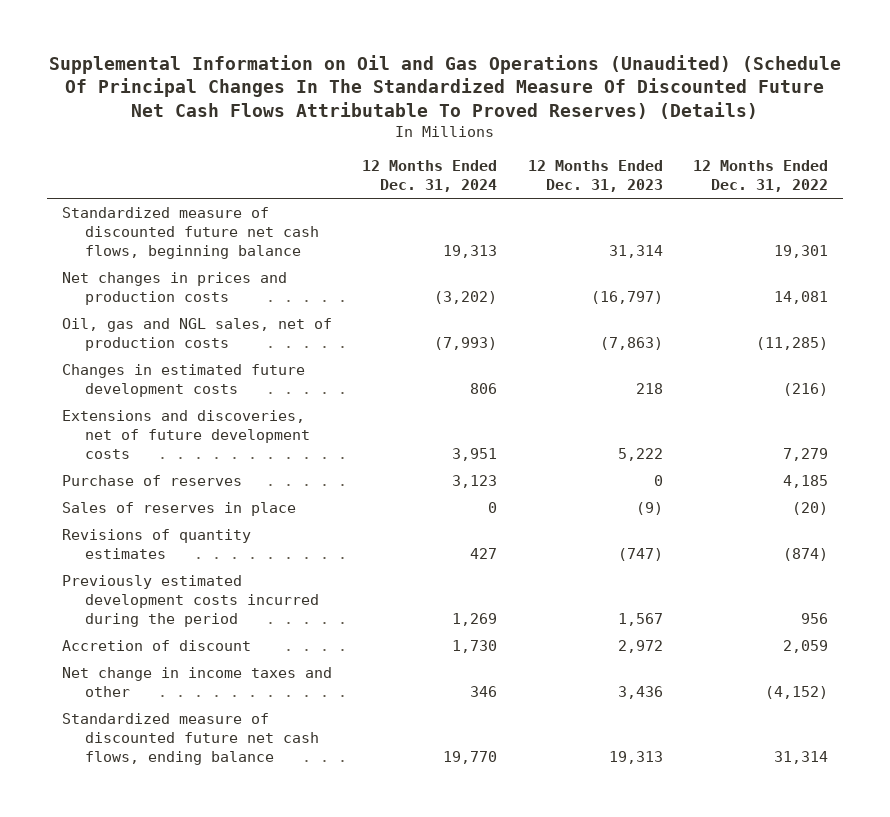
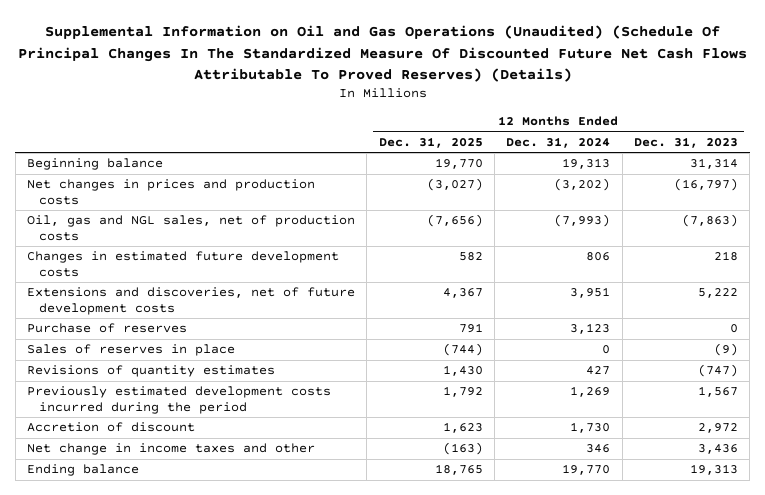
[692,160,828,193] 12 Months Ended Dec. 31, 2022 -> none
none -> [378,136,483,148] Dec. 31, 2025
[61,207,319,259] Standardized measure of discounted future net cash flows, beginning balance -> [27,158,164,171] Beginning balance
[61,713,319,765] Standardized measure of discounted future net cash flows, ending balance -> [27,464,140,477] Ending balance

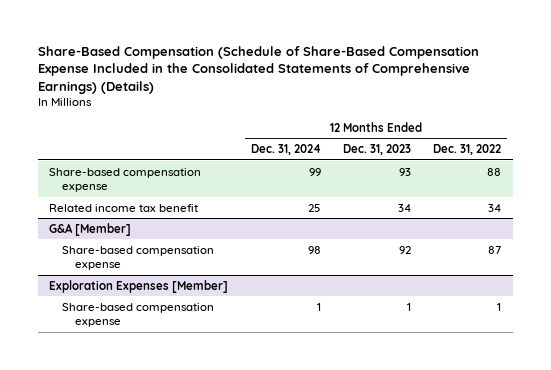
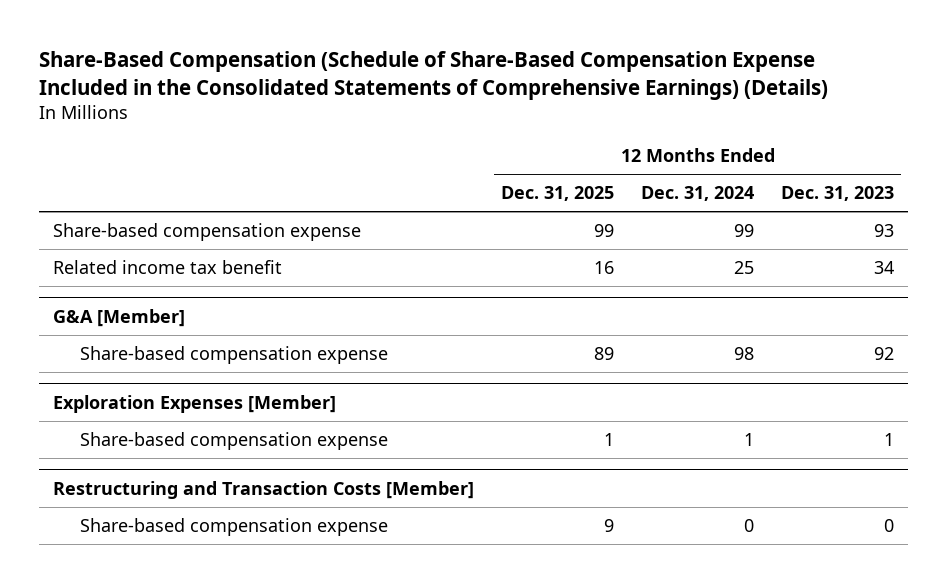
[433,143,502,155] Dec. 31, 2022 -> none
none -> [500,186,614,202] Dec. 31, 2025
none -> [52,480,474,499] Restructuring and Transaction Costs [Member]
none -> [80,518,389,537] Share-based compensation expense

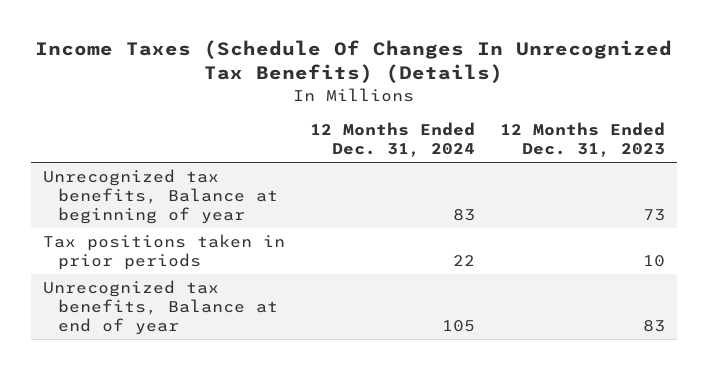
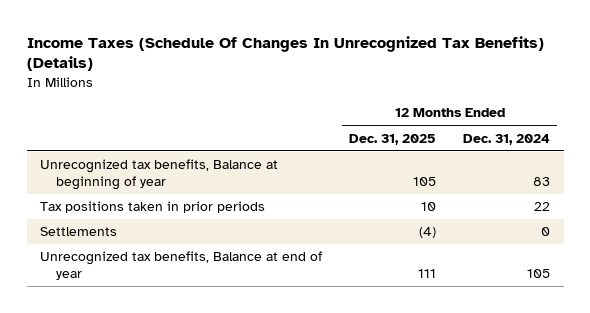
[499,122,665,158] 12 Months Ended Dec. 31, 2023 -> none
none -> [349,133,437,145] Dec. 31, 2025
none -> [40,227,118,237] Settlements

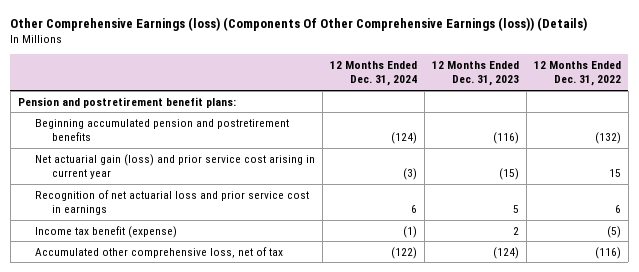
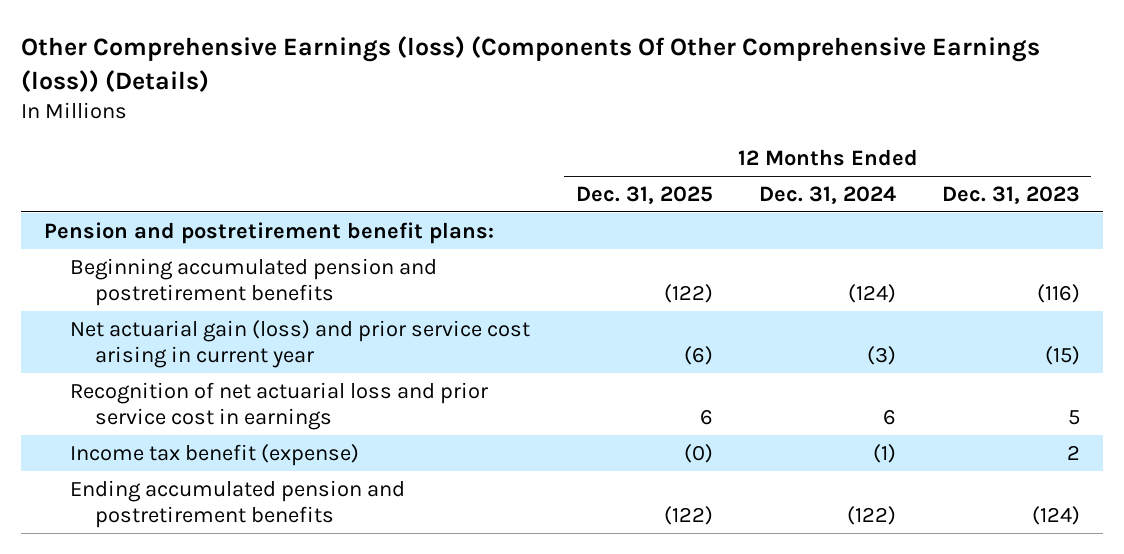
[533,61,621,87] 12 Months Ended Dec. 31, 2022 -> none
none -> [575,185,713,204] Dec. 31, 2025
[34,246,283,258] Accumulated other comprehensive loss, net of tax -> [69,479,405,529] Ending accumulated pension and postretirement benefits

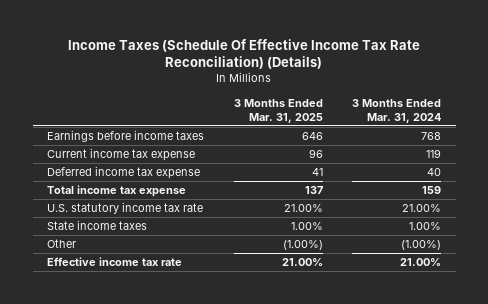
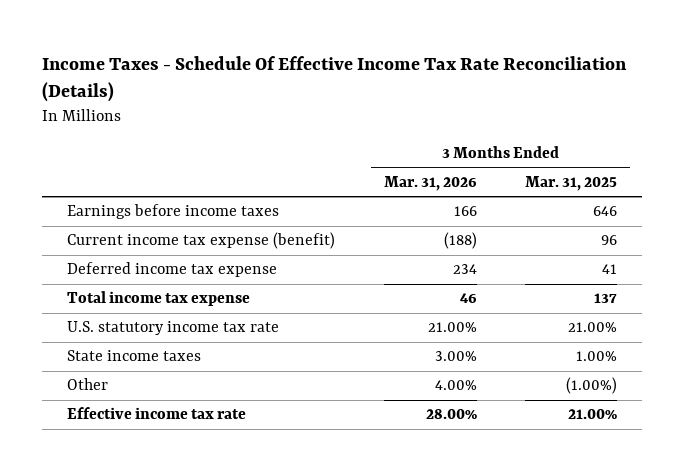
[68,38,421,70] Income Taxes (Schedule Of Effective Income Tax Rate Reconciliation) (Details) -> [42,55,628,103] Income Taxes - Schedule Of Effective Income Tax Rate Reconciliation (Details)
[351,98,441,123] 3 Months Ended Mar. 31, 2024 -> none
none -> [383,175,477,191] Mar. 31, 2026
[47,148,196,162] Current income tax expense -> [66,232,335,250] Current income tax expense (benefit)

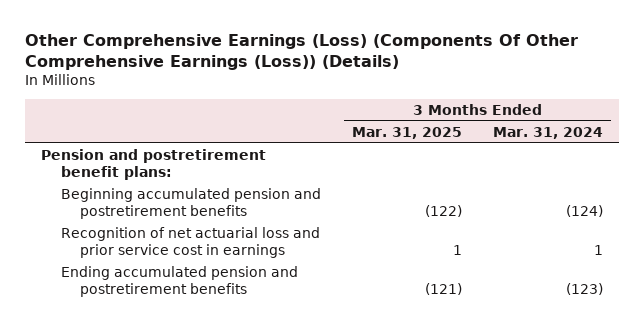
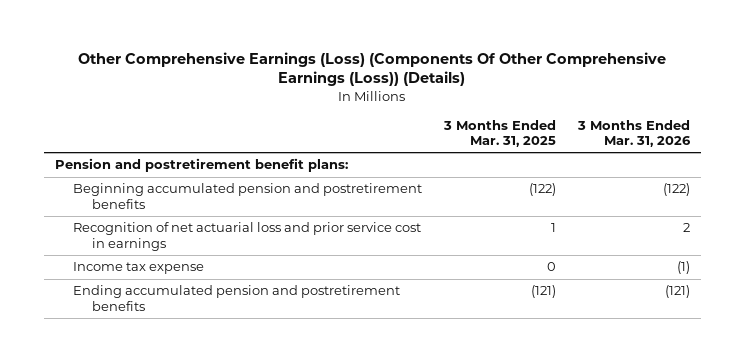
[493,126,604,139] Mar. 31, 2024 -> none
none -> [576,119,691,148] 3 Months Ended Mar. 31, 2026
none -> [73,262,205,275] Income tax expense

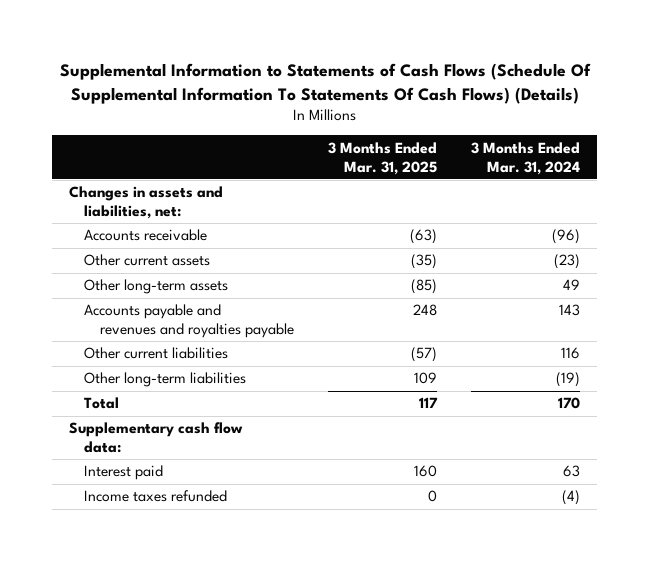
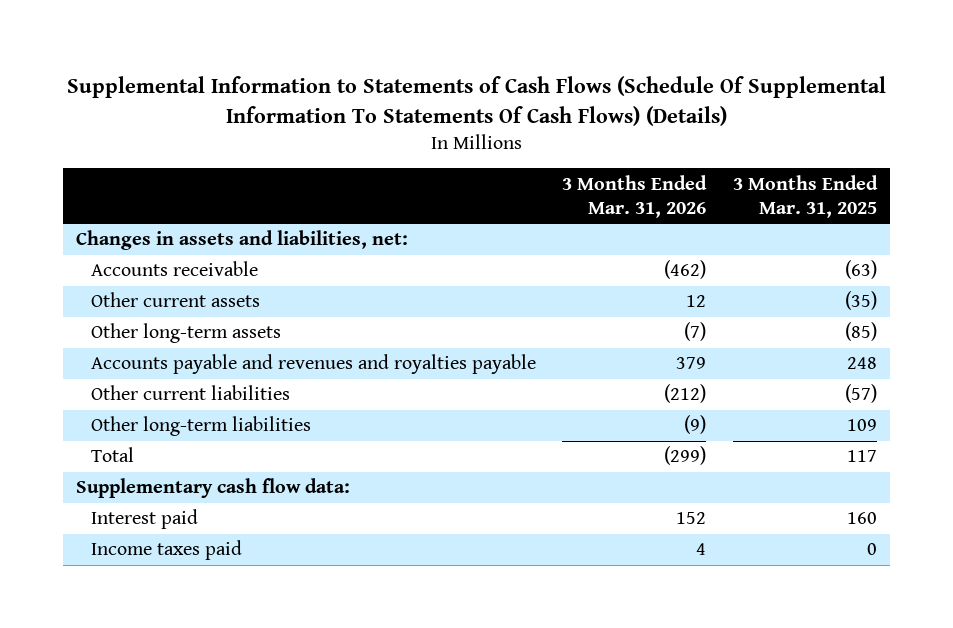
[471,141,581,175] 3 Months Ended Mar. 31, 2024 -> none
none -> [562,174,708,218] 3 Months Ended Mar. 31, 2026
[84,490,228,503] Income taxes refunded -> [90,540,242,561] Income taxes paid

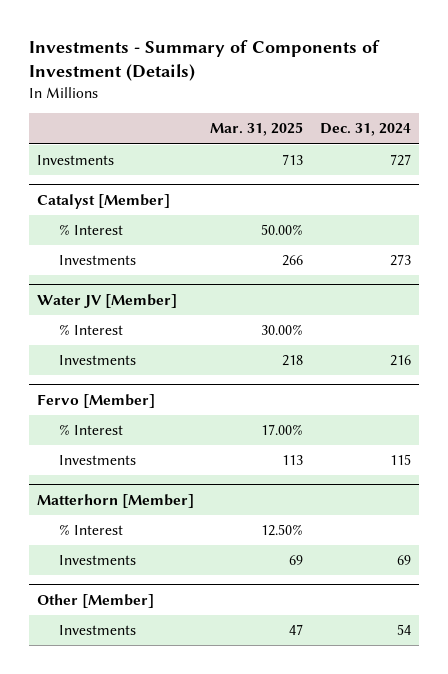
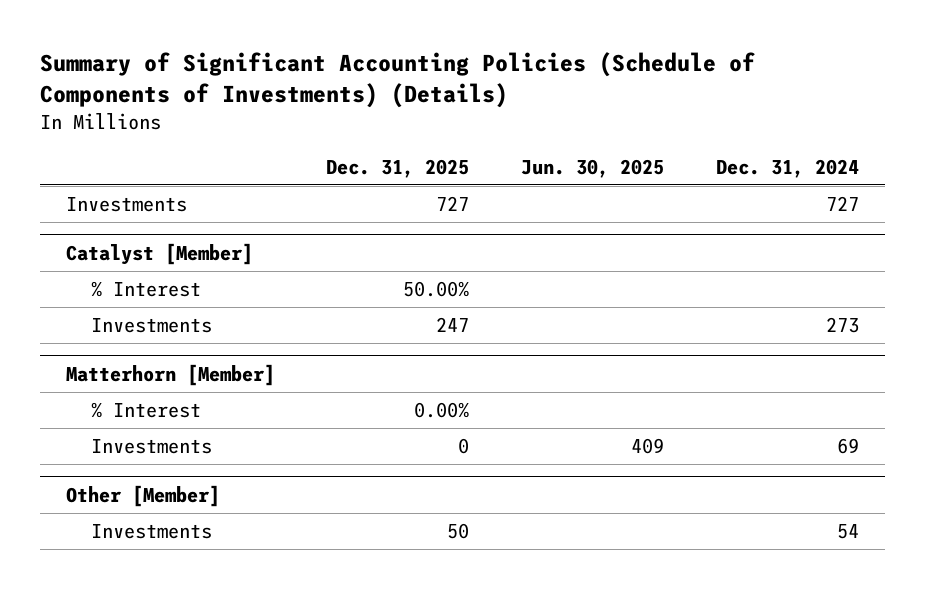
[28,39,380,81] Investments - Summary of Components of Investment (Details) -> [39,51,755,108] Summary of Significant Accounting Policies (Schedule of Components of Investments) (Details)
[210,122,304,137] Mar. 31, 2025 -> none
none -> [326,158,470,178] Dec. 31, 2025
none -> [521,158,665,178] Jun. 30, 2025
[37,293,178,308] Water JV [Member] -> none
[59,324,124,336] % Interest -> none
[59,355,137,366] Investments -> none
[37,393,156,408] Fervo [Member] -> none
[59,424,124,436] % Interest -> none
[59,455,137,466] Investments -> none

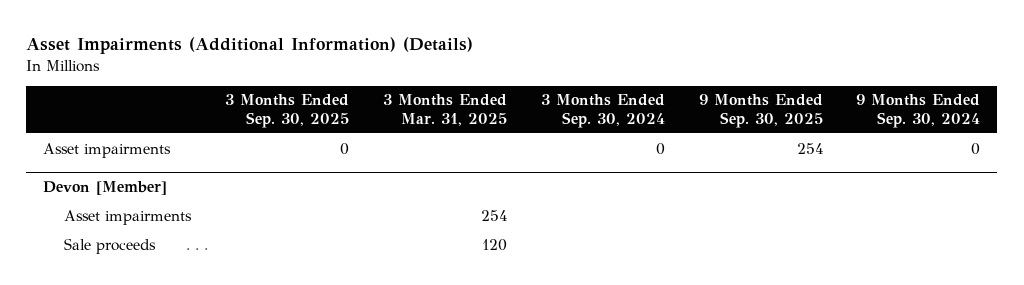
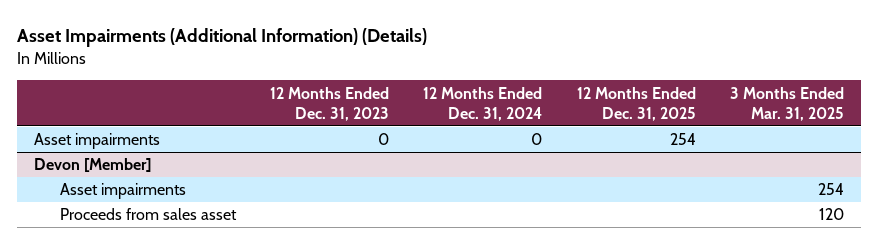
[225,94,350,128] 3 Months Ended Sep. 30, 2025 -> none
[540,94,665,128] 3 Months Ended Sep. 30, 2024 -> none
[698,94,823,128] 9 Months Ended Sep. 30, 2025 -> none
[856,94,981,128] 9 Months Ended Sep. 30, 2024 -> none
none -> [270,86,390,121] 12 Months Ended Dec. 31, 2023
none -> [423,86,543,121] 12 Months Ended Dec. 31, 2024
none -> [576,86,696,121] 12 Months Ended Dec. 31, 2025
[64,237,157,254] Sale proceeds -> [59,208,237,221] Proceeds from sales asset

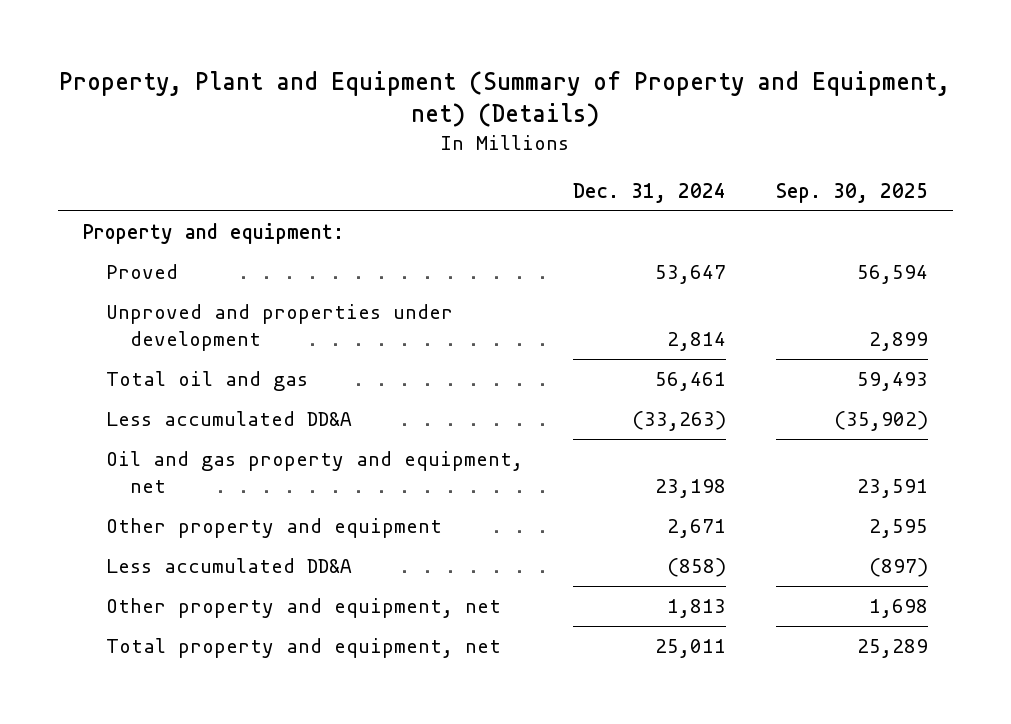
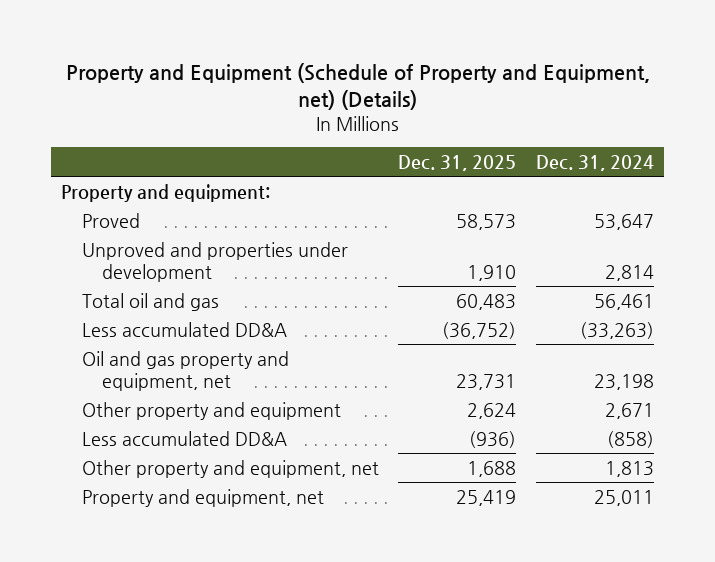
[59,70,951,127] Property, Plant and Equipment (Summary of Property and Equipment, net) (Details) -> [65,62,650,110] Property and Equipment (Schedule of Property and Equipment, net) (Details)
[776,182,929,203] Sep. 30, 2025 -> none
none -> [398,154,517,171] Dec. 31, 2025
[106,638,502,659] Total property and equipment, net -> [81,488,324,507] Property and equipment, net

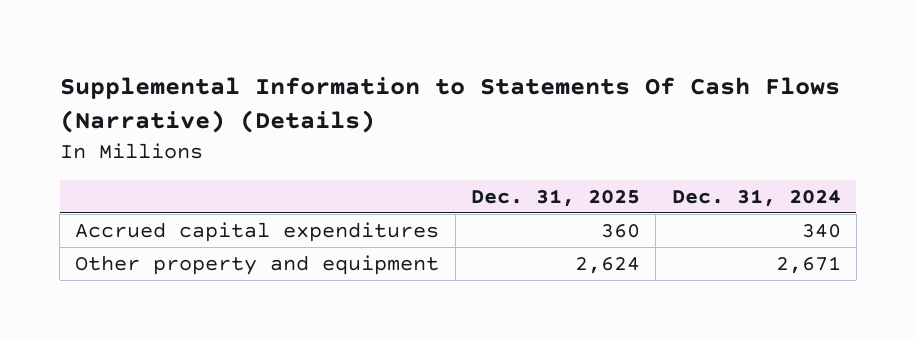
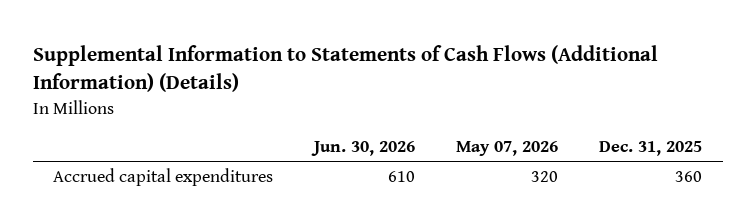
[59,76,840,134] Supplemental Information to Statements Of Cash Flows (Narrative) (Details) -> [32,45,658,93] Supplemental Information to Statements of Cash Flows (Additional Information) (Details)
[671,189,841,208] Dec. 31, 2024 -> none
none -> [311,141,416,157] Jun. 30, 2026
none -> [456,141,559,157] May 07, 2026
[75,254,440,275] Other property and equipment -> none

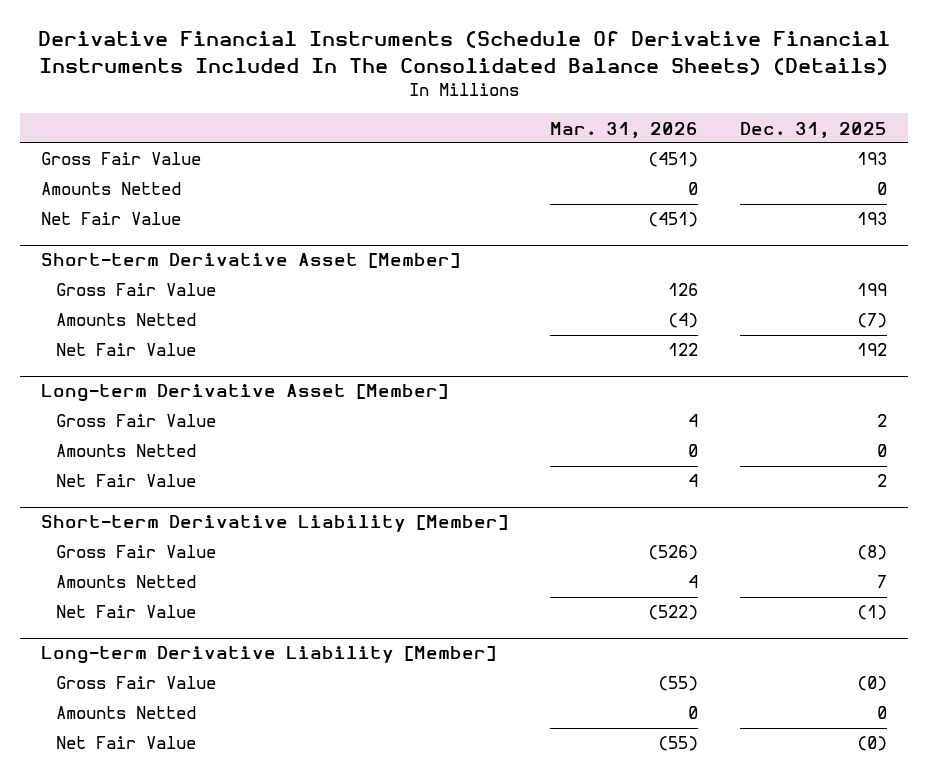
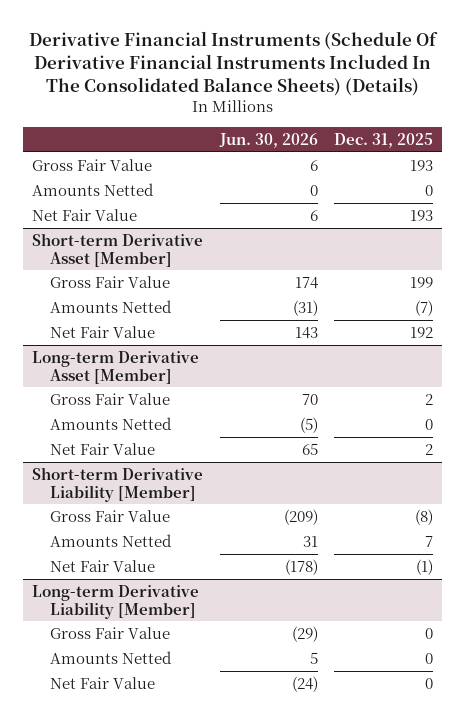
[550,121,699,138] Mar. 31, 2026 -> none
none -> [218,132,318,148] Jun. 30, 2026
[857,676,888,692] (0) -> [425,627,434,639] 0
[857,736,888,752] (0) -> [425,677,434,689] 0

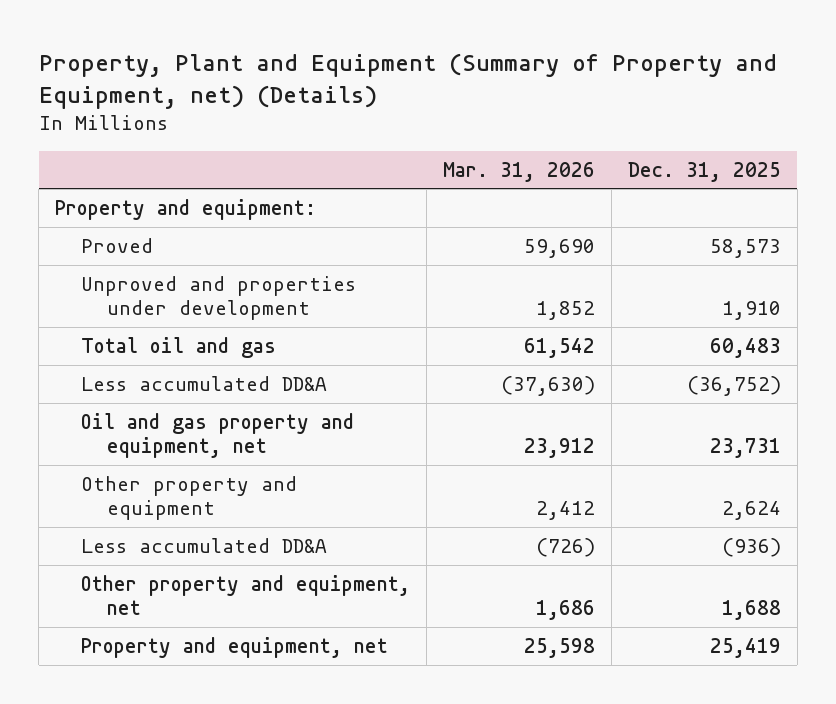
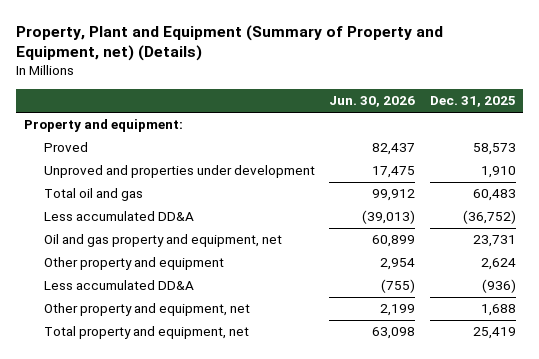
[442,161,595,182] Mar. 31, 2026 -> none
none -> [329,96,416,108] Jun. 30, 2026
[81,636,389,658] Property and equipment, net -> [43,326,249,340] Total property and equipment, net

